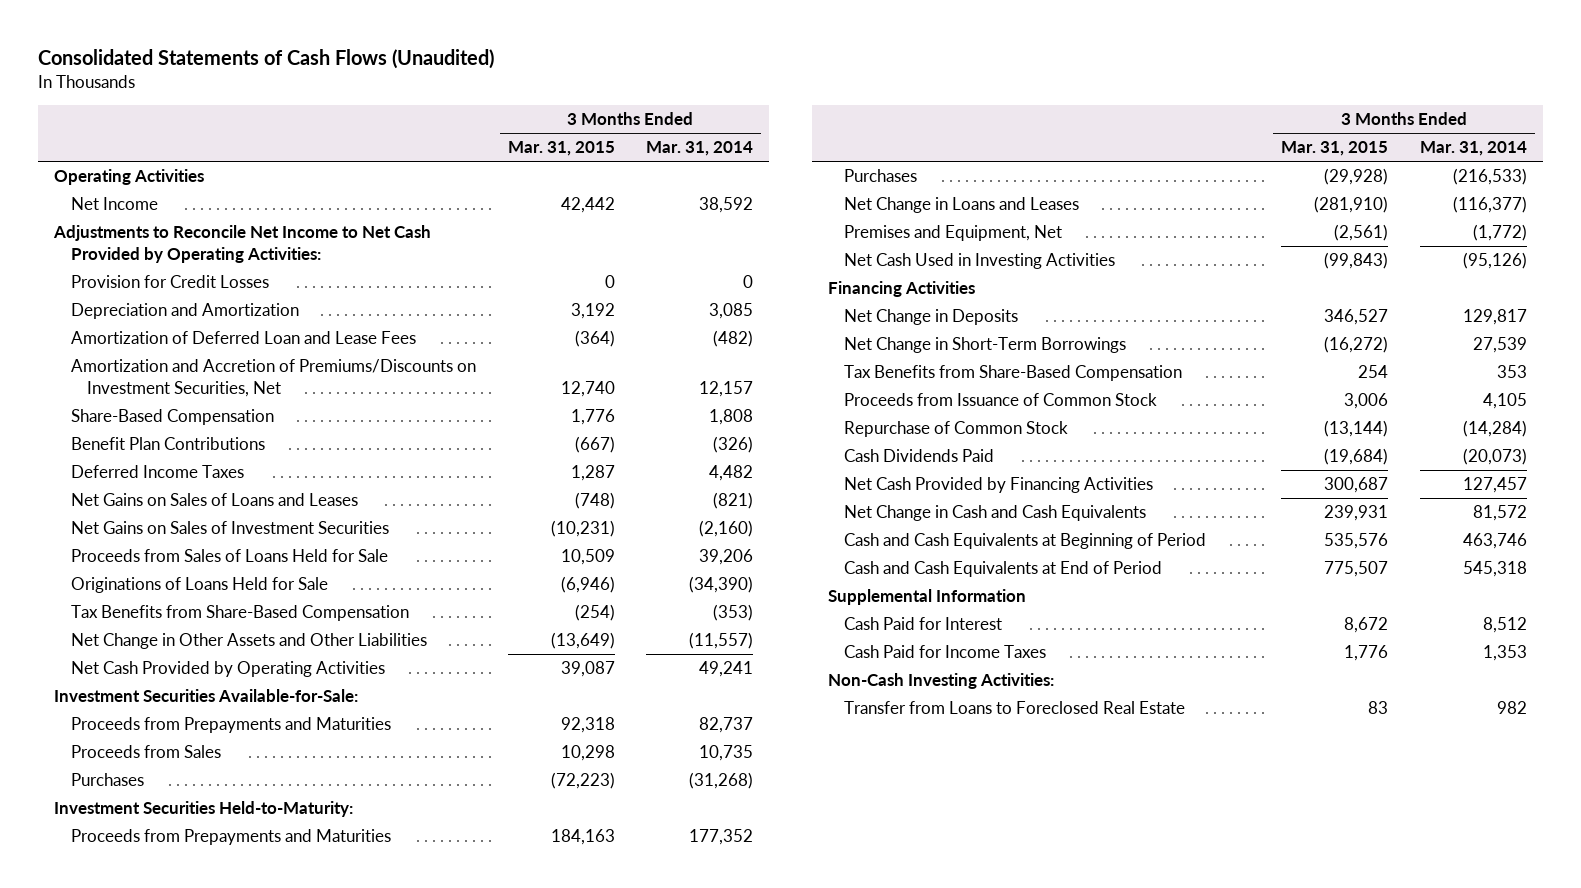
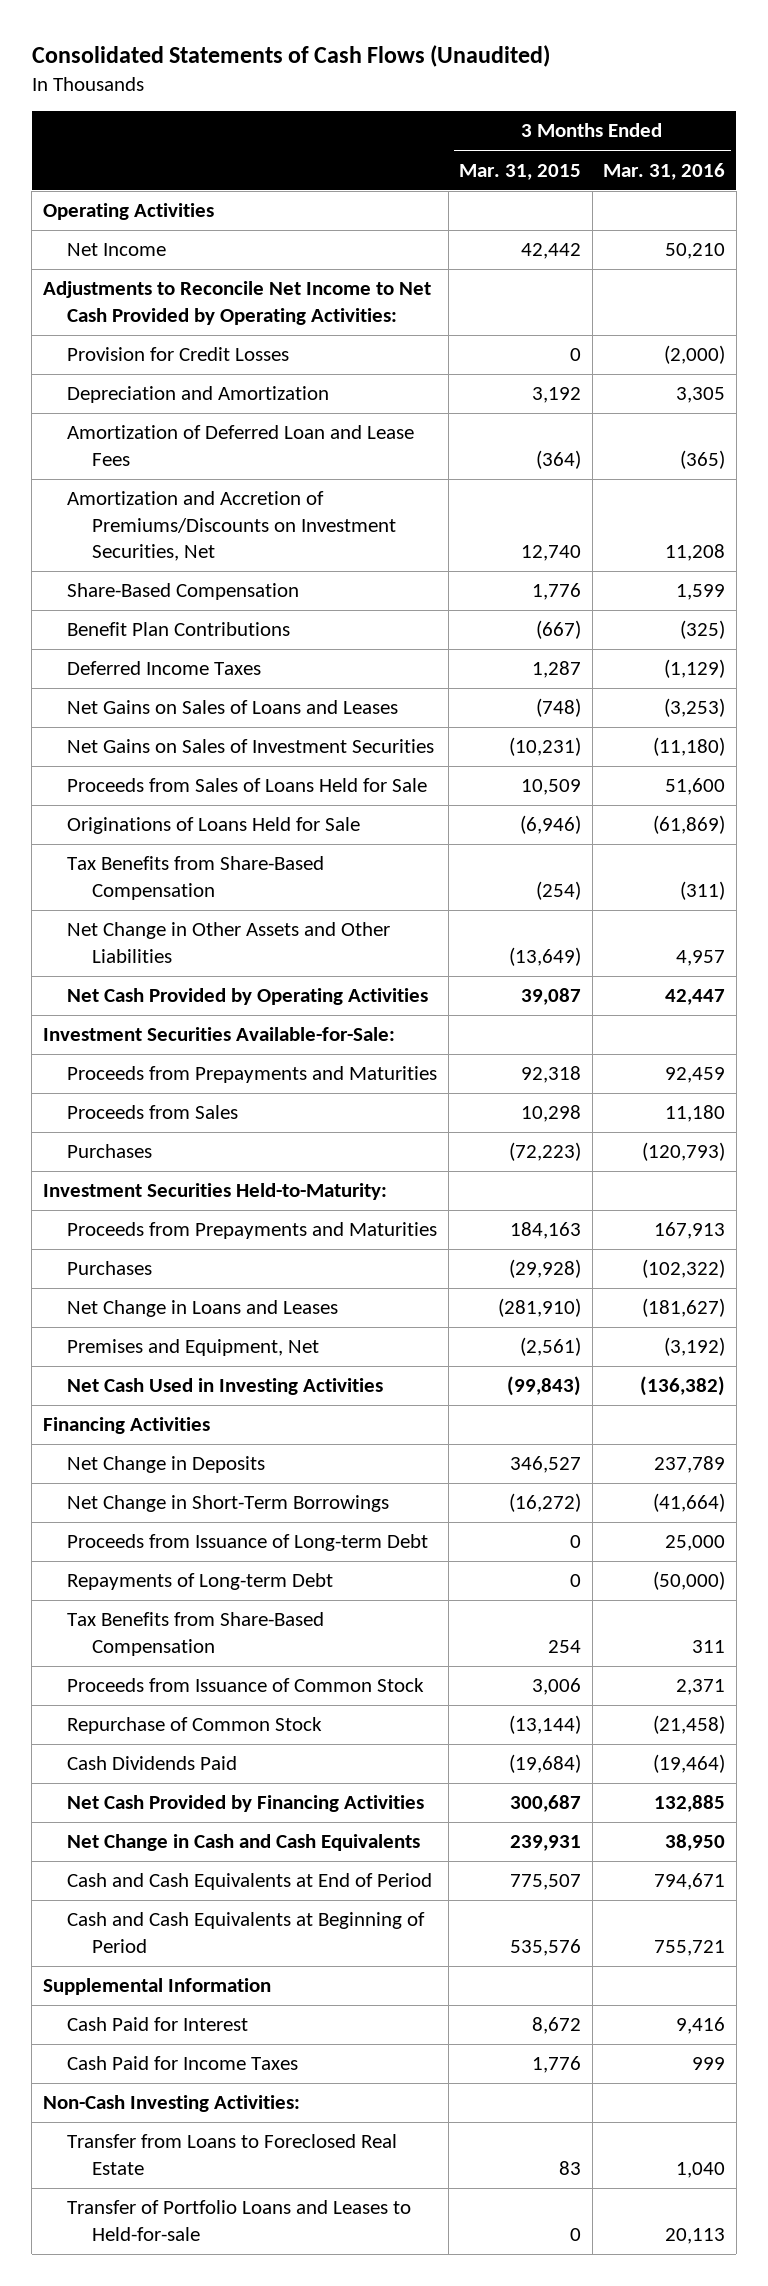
[646,141,754,157] Mar. 31, 2014 -> none
none -> [603,162,726,180] Mar. 31, 2016
none -> [67,1534,429,1552] Proceeds from Issuance of Long-term Debt
none -> [67,1573,334,1591] Repayments of Long-term Debt
[844,533,1207,550] Cash and Cash Equivalents at Beginning of Period -> [67,1912,426,1953] Cash and Cash Equivalents at Beginning of Period
none -> [67,2200,412,2241] Transfer of Portfolio Loans and Leases to Held-for-sale

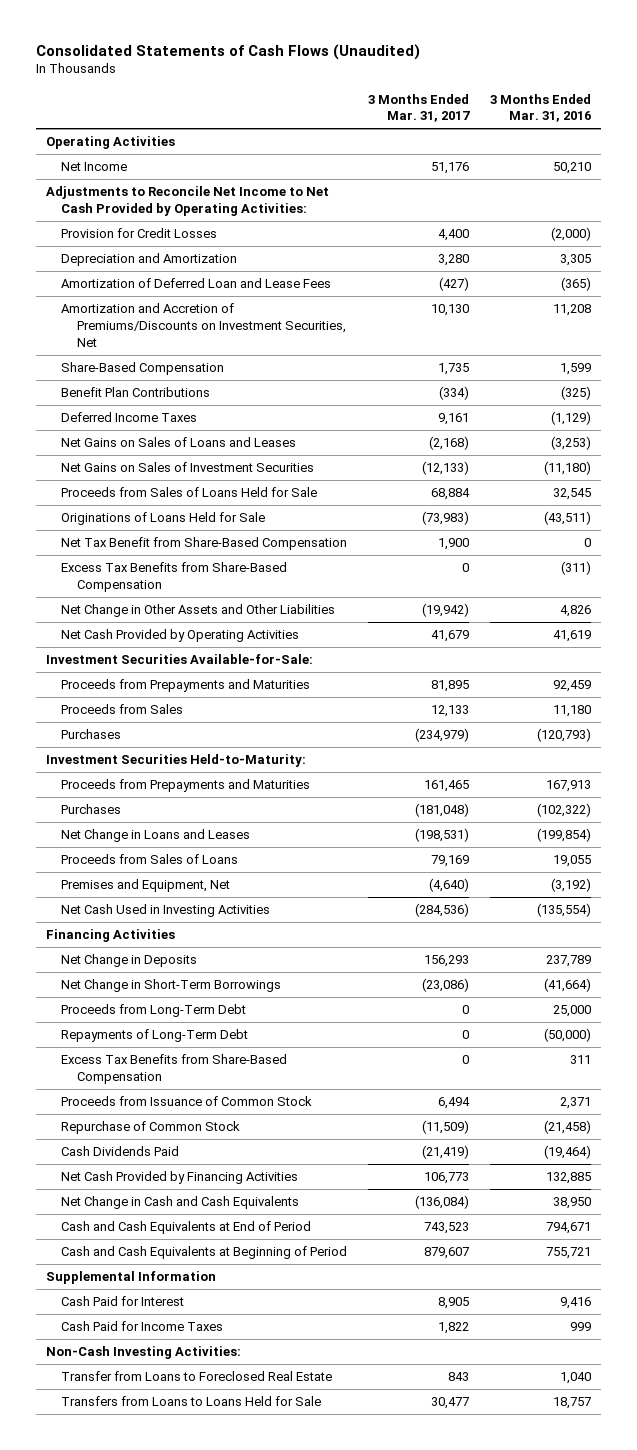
[459,163,582,180] Mar. 31, 2015 -> none
none -> [368,93,471,123] 3 Months Ended Mar. 31, 2017
[665,778,726,796] 51,600 -> [553,488,592,501] 32,545
[653,815,726,835] (61,869) -> [544,511,592,526] (43,511)
none -> [61,537,348,551] Net Tax Benefit from Share-Based Compensation
[67,856,325,900] Tax Benefits from Share-Based Compensation -> [61,562,288,592] Excess Tax Benefits from Share-Based Compensation
[676,949,726,966] 4,957 -> [560,605,592,618] 4,826
[665,989,726,1006] 42,447 -> [553,630,592,643] 41,619
[642,1298,726,1318] (181,627) -> [537,828,592,843] (199,854)
none -> [61,854,239,865] Proceeds from Sales of Loans
[640,1376,726,1397] (136,382) -> [537,903,592,918] (135,554)
[67,1534,429,1552] Proceeds from Issuance of Long-term Debt -> [61,1004,247,1018] Proceeds from Long-Term Debt
[67,1573,334,1591] Repayments of Long-term Debt -> [61,1029,249,1043] Repayments of Long-Term Debt
[67,1612,325,1656] Tax Benefits from Share-Based Compensation -> [61,1054,288,1084] Excess Tax Benefits from Share-Based Compensation
[67,2200,412,2241] Transfer of Portfolio Loans and Leases to Held-for-sale -> [61,1396,322,1407] Transfers from Loans to Loans Held for Sale
[665,2227,726,2244] 20,113 -> [553,1397,592,1410] 18,757

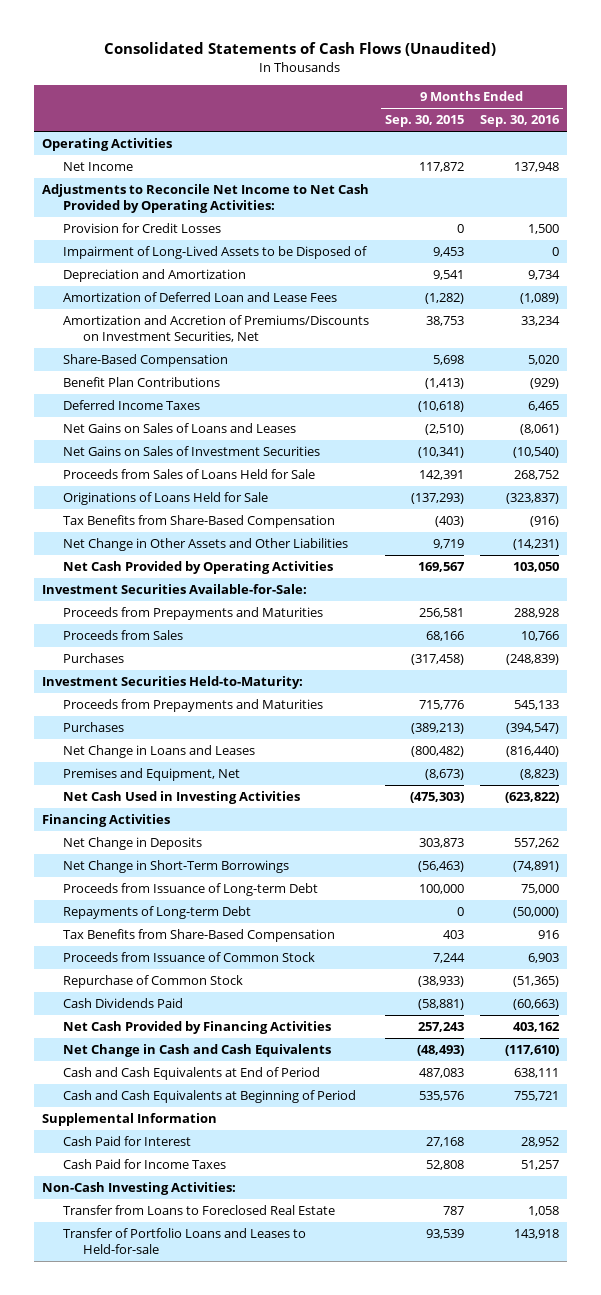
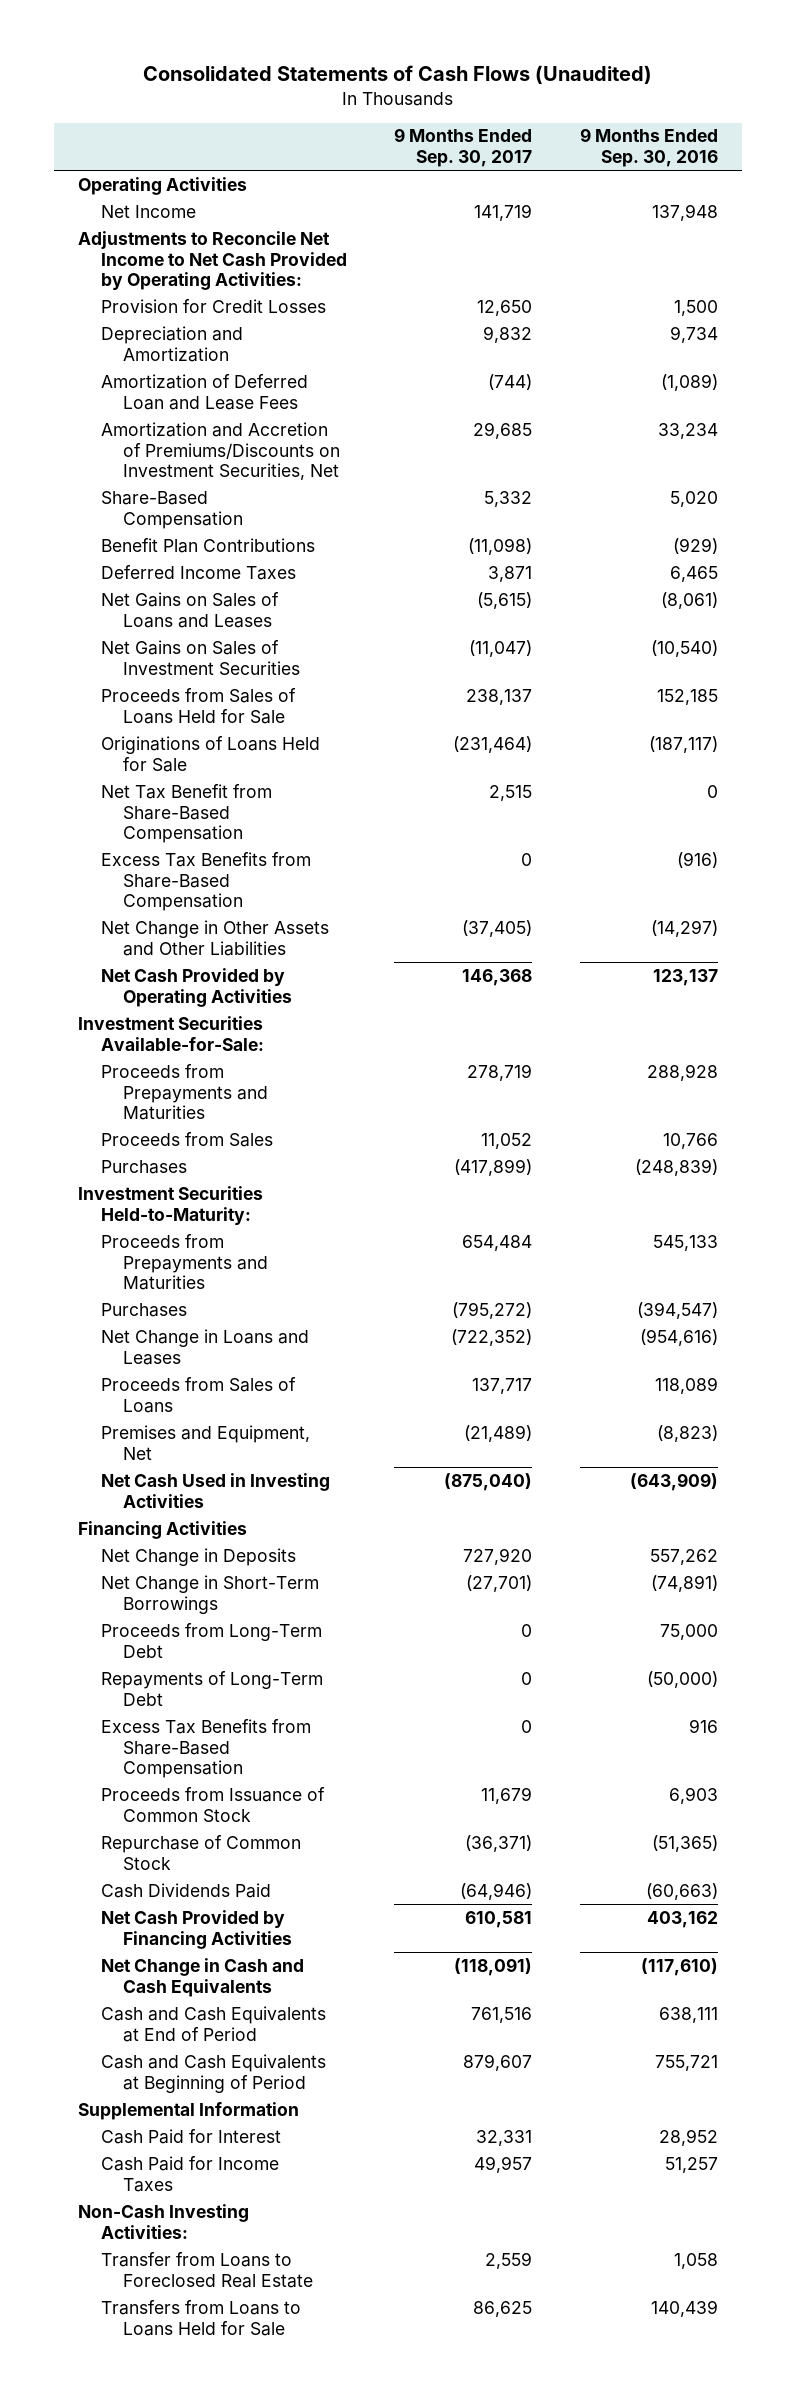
[384,115,464,128] Sep. 30, 2015 -> none
none -> [394,128,533,168] 9 Months Ended Sep. 30, 2017
[62,246,367,260] Impairment of Long-Lived Assets to be Disposed of -> none
[513,470,559,481] 268,752 -> [656,688,718,705] 152,185
[505,493,559,505] (323,837) -> [648,735,718,753] (187,117)
none -> [100,783,272,844] Net Tax Benefit from Share-Based Compensation
[62,515,335,529] Tax Benefits from Share-Based Compensation -> [100,851,311,912] Excess Tax Benefits from Share-Based Compensation
[512,539,559,551] (14,231) -> [650,919,718,937] (14,297)
[512,562,559,573] 103,050 -> [652,968,718,986] 123,137
[505,746,559,758] (816,440) -> [639,1328,718,1346] (954,616)
none -> [100,1376,296,1413] Proceeds from Sales of Loans
[504,792,559,804] (623,822) -> [629,1472,718,1491] (643,909)
[62,883,318,897] Proceeds from Issuance of Long-term Debt -> [100,1622,322,1658] Proceeds from Long-Term Debt
[62,906,251,920] Repayments of Long-term Debt -> [100,1670,323,1706] Repayments of Long-Term Debt
[62,929,335,943] Tax Benefits from Share-Based Compensation -> [100,1718,311,1779] Excess Tax Benefits from Share-Based Compensation
[62,1228,306,1255] Transfer of Portfolio Loans and Leases to Held-for-sale -> [100,2299,301,2336] Transfers from Loans to Loans Held for Sale
[513,1229,559,1240] 143,918 -> [650,2299,718,2317] 140,439

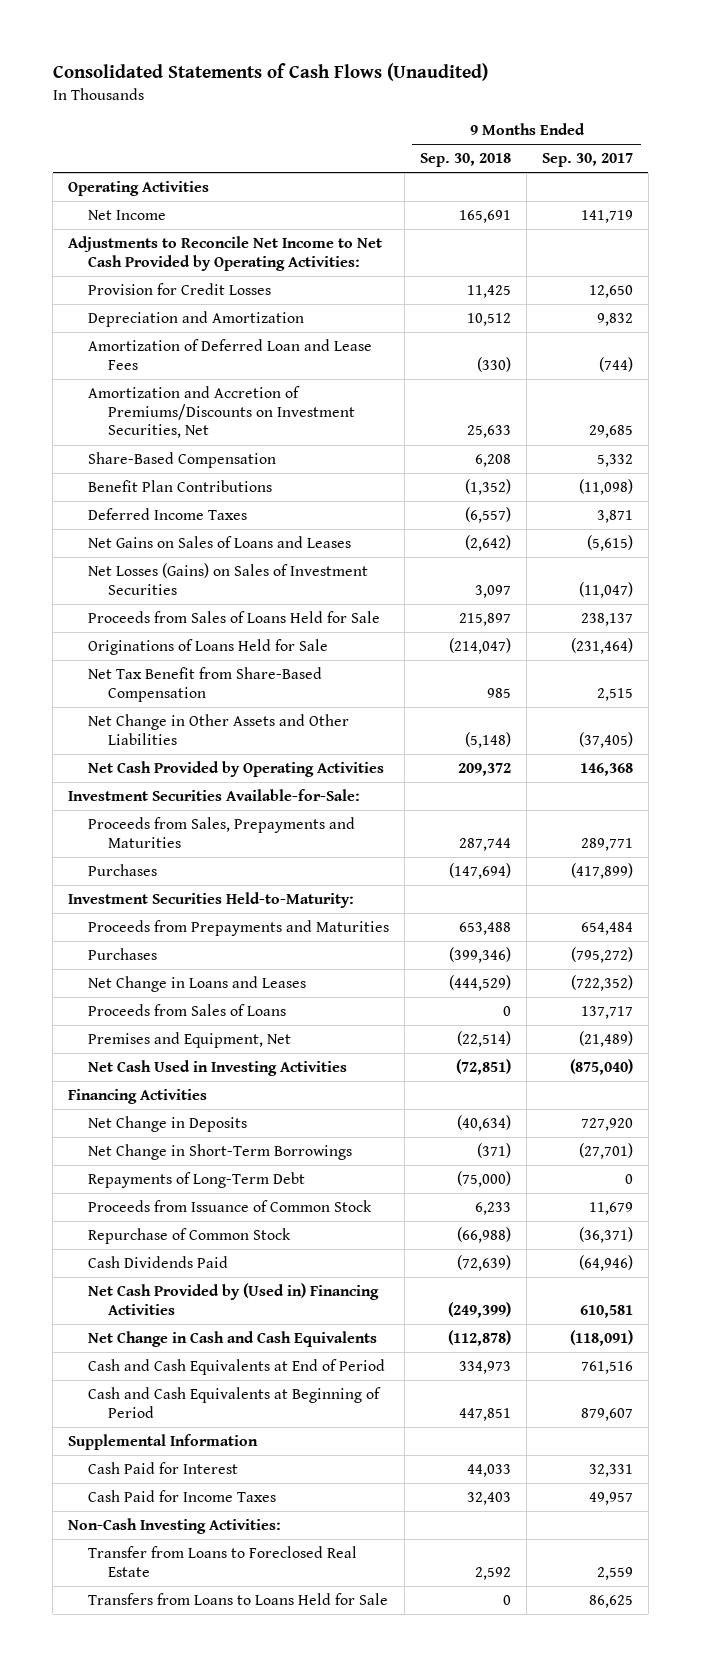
[579,128,718,168] 9 Months Ended Sep. 30, 2016 -> none
none -> [420,153,512,168] Sep. 30, 2018
[100,639,301,675] Net Gains on Sales of Investment Securities -> [88,563,369,595] Net Losses (Gains) on Sales of Investment Securities
[100,851,311,912] Excess Tax Benefits from Share-Based Compensation -> none
[100,1131,273,1147] Proceeds from Sales -> none
[100,1063,269,1121] Proceeds from Prepayments and Maturities -> [88,817,356,848] Proceeds from Sales, Prepayments and Maturities
[467,1063,533,1081] 278,719 -> [580,837,633,851] 289,771
[100,1622,322,1658] Proceeds from Long-Term Debt -> none
[100,1718,311,1779] Excess Tax Benefits from Share-Based Compensation -> none
[100,1909,293,1949] Net Cash Provided by Financing Activities -> [88,1283,380,1315] Net Cash Provided by (Used in) Financing Activities

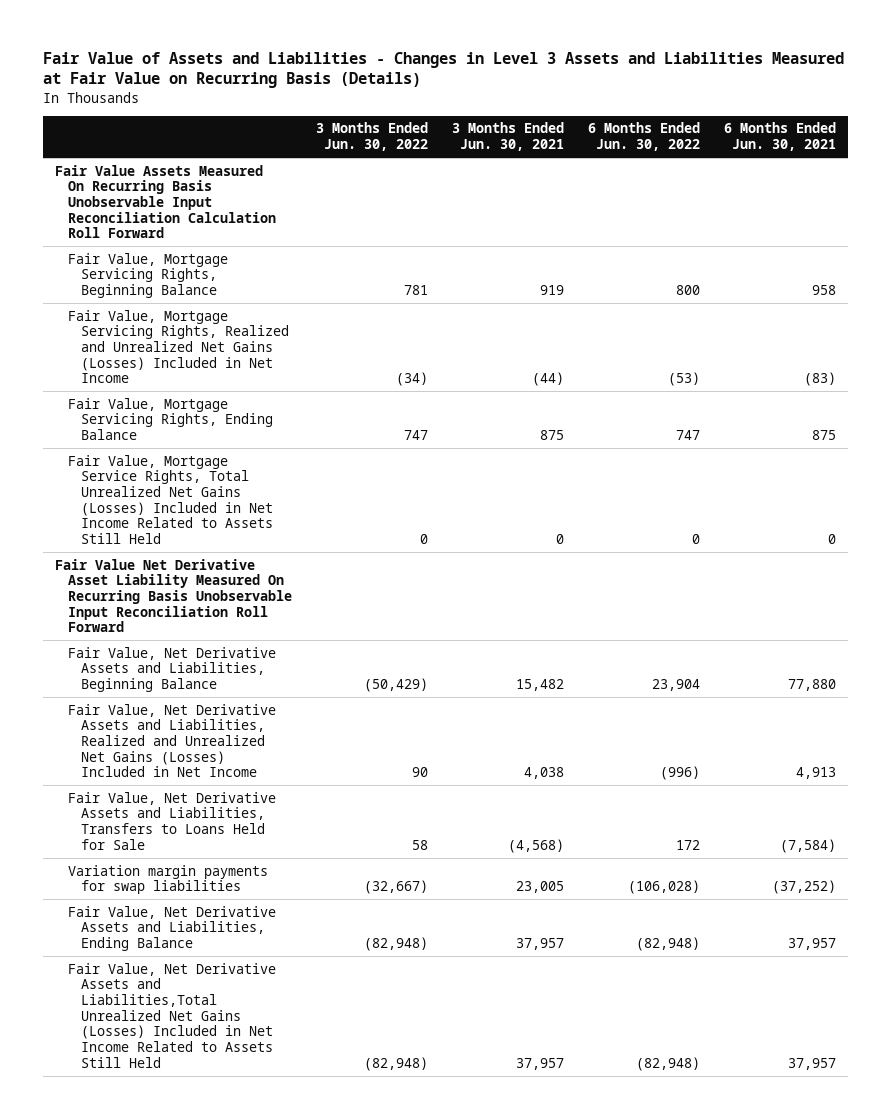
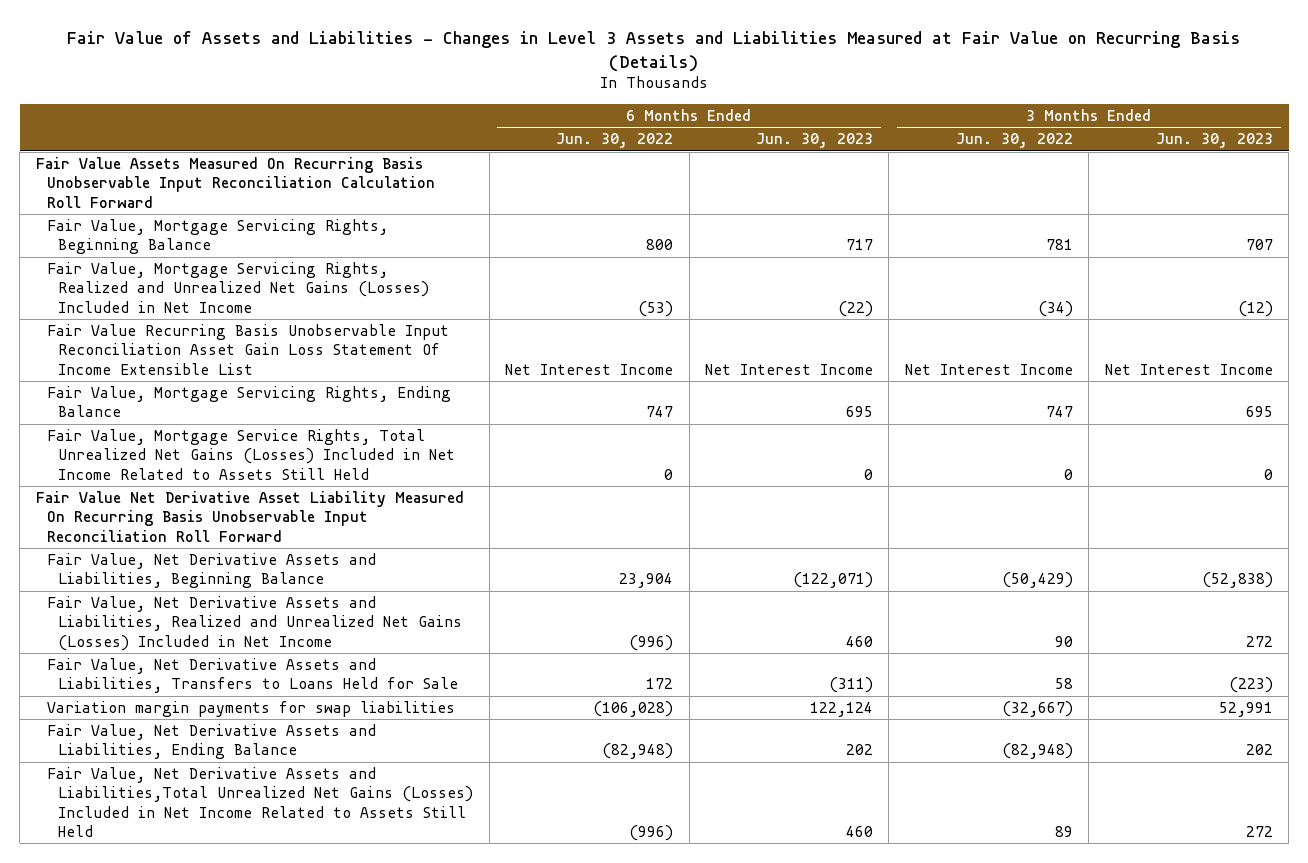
[452,122,565,152] 3 Months Ended Jun. 30, 2021 -> none
[724,122,837,152] 6 Months Ended Jun. 30, 2021 -> none
none -> [755,133,873,149] Jun. 30, 2023
none -> [1155,133,1273,149] Jun. 30, 2023
none -> [47,324,450,375] Fair Value Recurring Basis Unobservable Input Reconciliation Asset Gain Loss Statement Of Income Extensible List
[364,1056,429,1071] (82,948) -> [1054,826,1073,838] 89
[636,1056,701,1071] (82,948) -> [629,825,674,842] (996)

